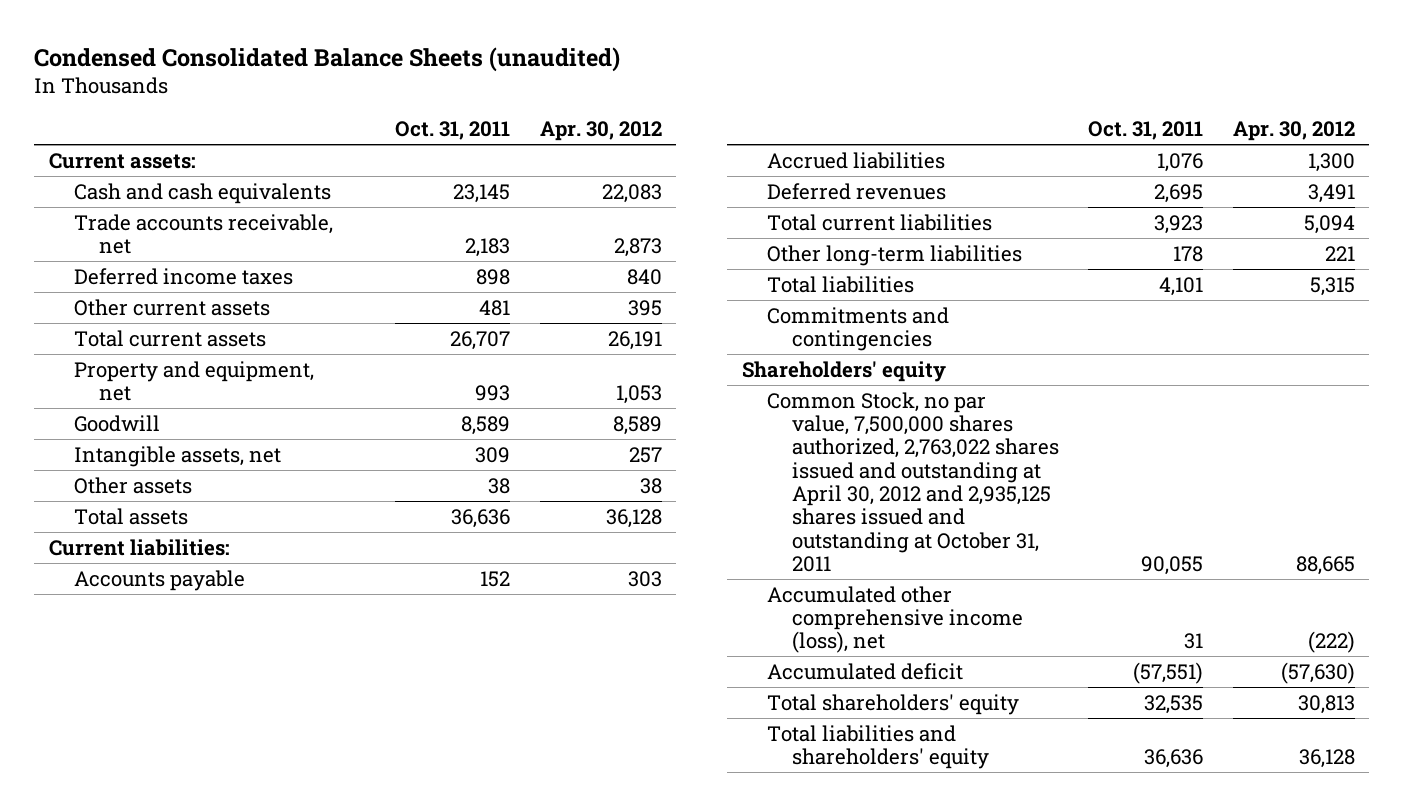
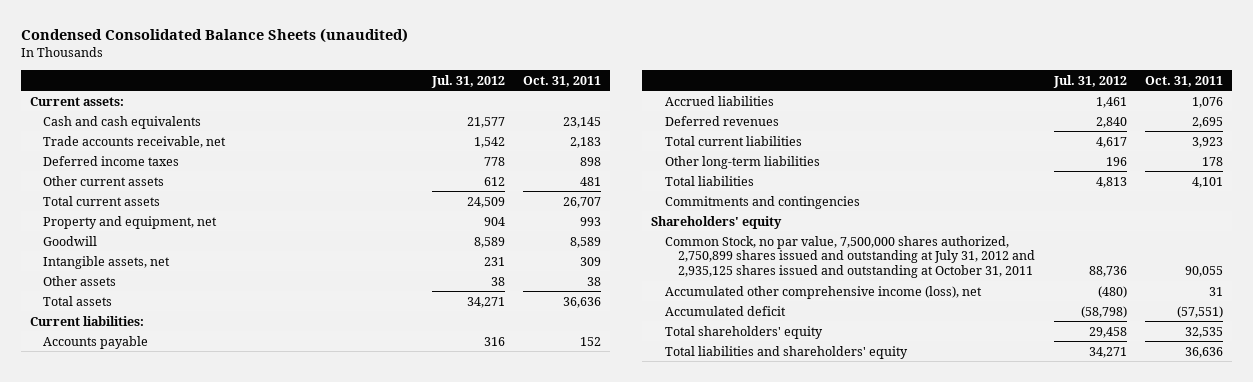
[539,121,662,142] Apr. 30, 2012 -> none
none -> [431,74,506,88] Jul. 31, 2012
[766,391,1059,573] Common Stock, no par value, 7,500,000 shares authorized, 2,763,022 shares issued and outstanding at April 30, 2012 and 2,935,125 shares issued and outstanding at October 31, 2011 -> [664,235,1036,279] Common Stock, no par value, 7,500,000 shares authorized, 2,750,899 shares issued and outstanding at July 31, 2012 and 2,935,125 shares issued and outstanding at October 31, 2011

